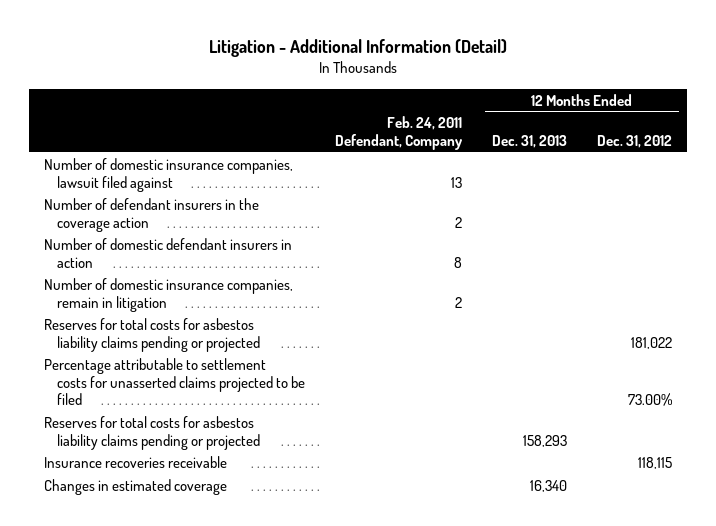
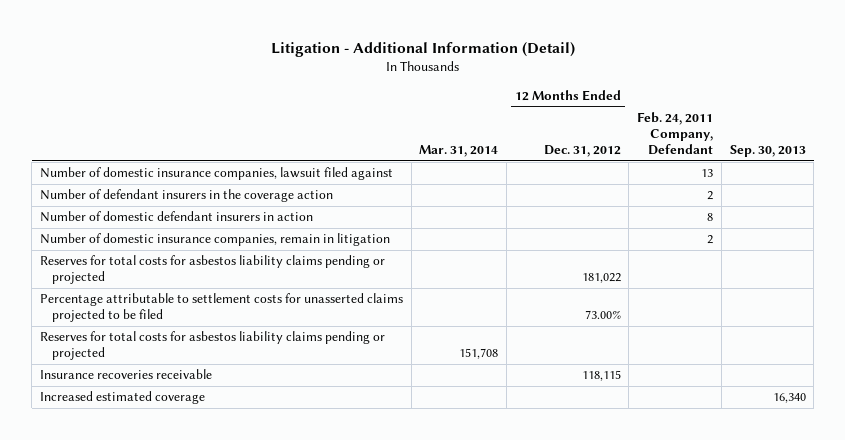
[335,116,464,150] Feb. 24, 2011 Defendant, Company -> none
[492,134,568,148] Dec. 31, 2013 -> none
none -> [419,145,499,158] Mar. 31, 2014
none -> [637,111,714,156] Feb. 24, 2011 Company, Defendant
none -> [729,145,806,158] Sep. 30, 2013
[44,478,228,495] Changes in estimated coverage -> [39,391,205,405] Increased estimated coverage

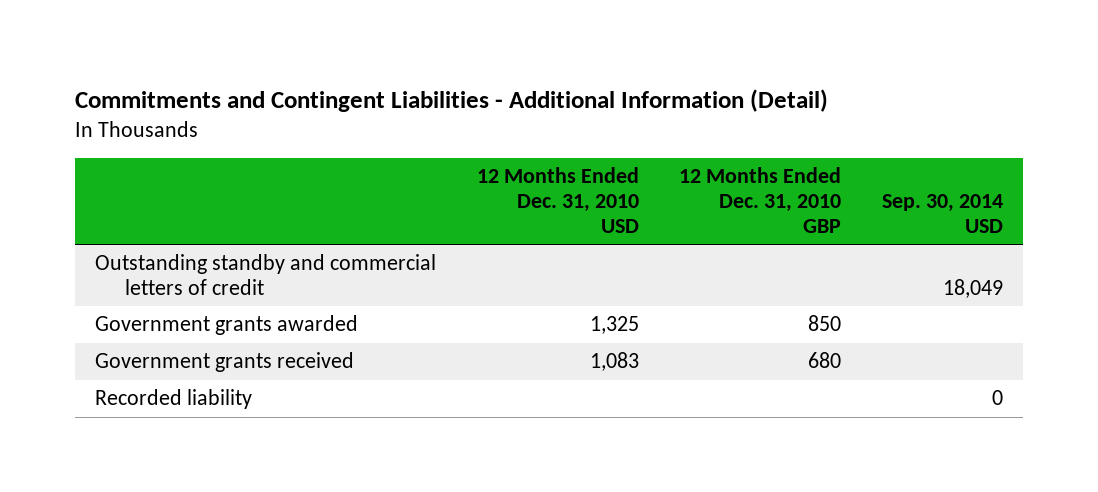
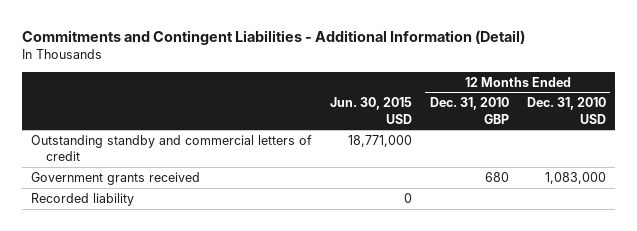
[881,194,1003,233] Sep. 30, 2014 USD -> none
none -> [330,97,413,124] Jun. 30, 2015 USD
[94,315,358,336] Government grants awarded -> none
[589,352,639,372] 1,083 -> [544,171,606,184] 1,083,000

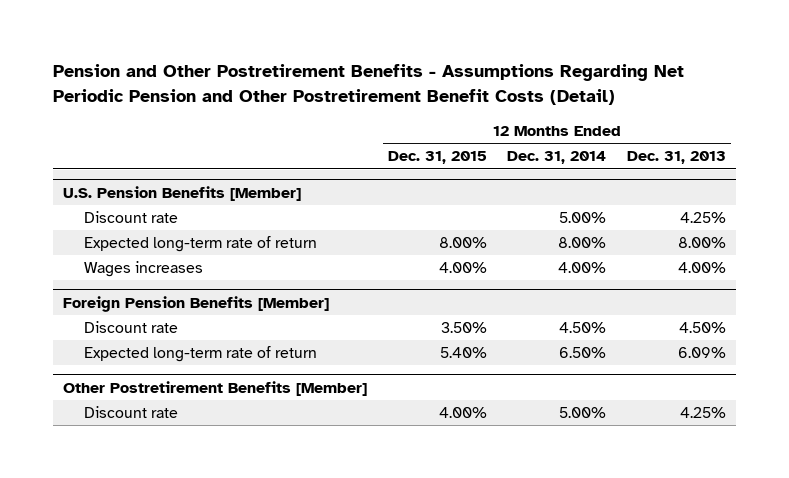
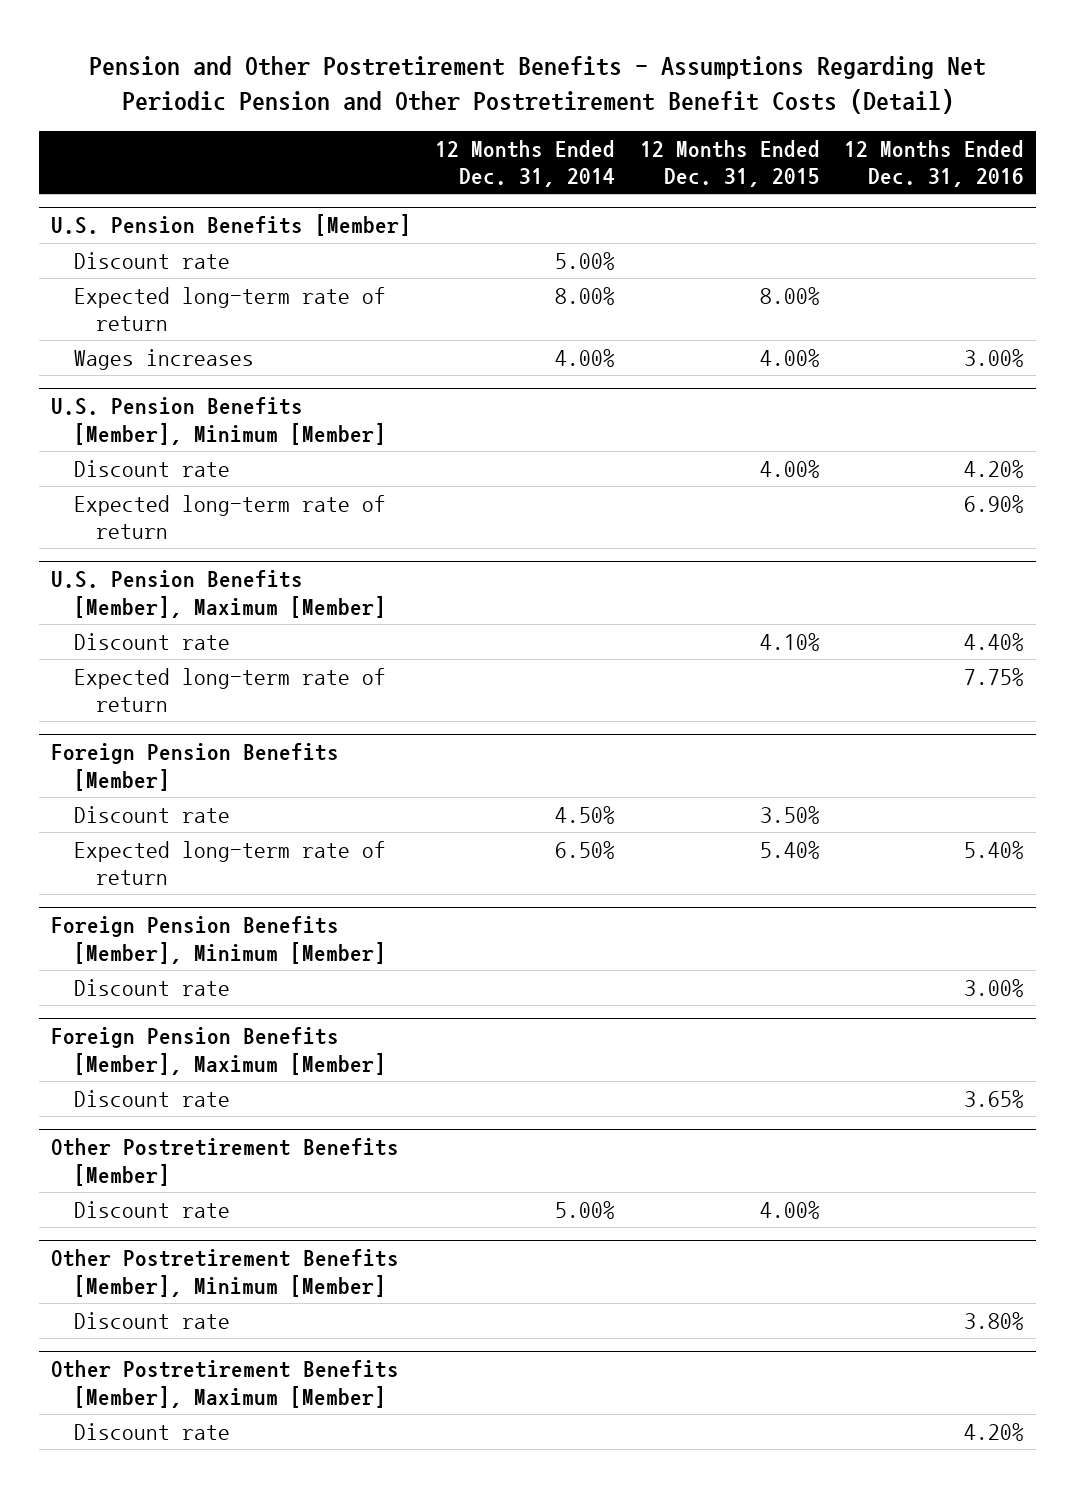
[626,151,726,165] Dec. 31, 2013 -> none
none -> [843,139,1024,187] 12 Months Ended Dec. 31, 2016
none -> [51,397,386,445] U.S. Pension Benefits [Member], Minimum [Member]
none -> [73,459,230,477] Discount rate
none -> [73,494,386,540] Expected long-term rate of return
none -> [51,570,386,618] U.S. Pension Benefits [Member], Maximum [Member]
none -> [73,632,230,650] Discount rate
none -> [73,667,386,713] Expected long-term rate of return
none -> [51,916,386,964] Foreign Pension Benefits [Member], Minimum [Member]
none -> [73,978,230,996] Discount rate
none -> [51,1027,386,1075] Foreign Pension Benefits [Member], Maximum [Member]
none -> [73,1089,230,1107] Discount rate
none -> [51,1249,400,1297] Other Postretirement Benefits [Member], Minimum [Member]
none -> [73,1311,230,1329] Discount rate
none -> [51,1360,400,1408] Other Postretirement Benefits [Member], Maximum [Member]
none -> [73,1422,230,1440] Discount rate

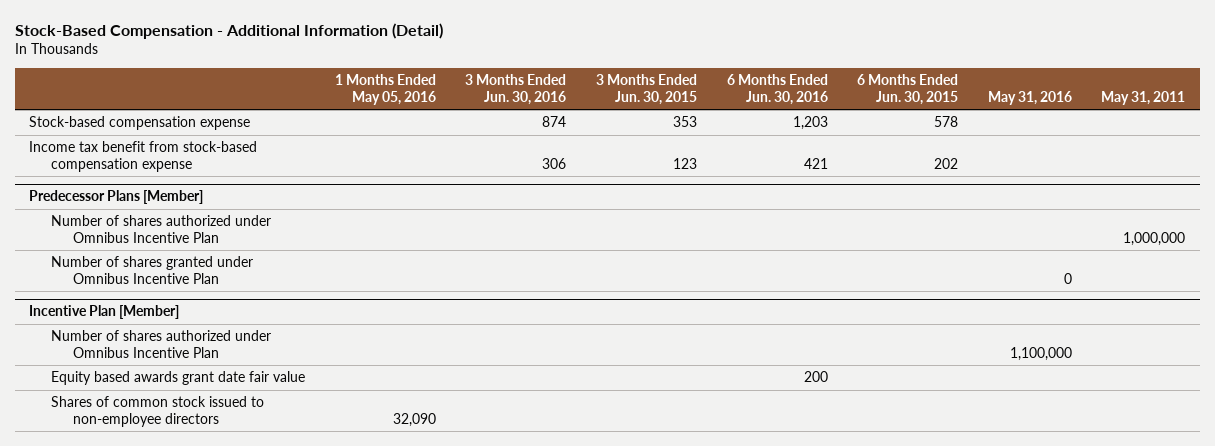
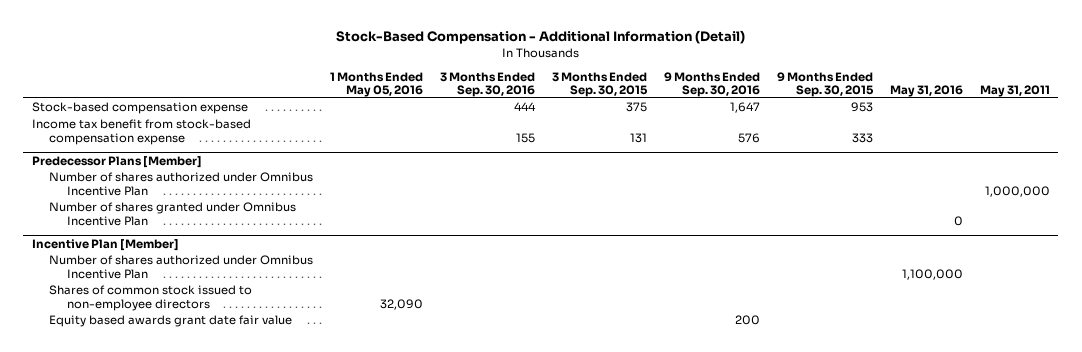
[465,74,567,105] 3 Months Ended Jun. 30, 2016 -> none
[595,74,697,105] 3 Months Ended Jun. 30, 2015 -> none
[726,74,828,105] 6 Months Ended Jun. 30, 2016 -> none
[857,74,959,105] 6 Months Ended Jun. 30, 2015 -> none
none -> [440,71,536,97] 3 Months Ended Sep. 30, 2016
none -> [552,71,649,97] 3 Months Ended Sep. 30, 2015
none -> [663,71,760,97] 9 Months Ended Sep. 30, 2016
none -> [776,71,874,97] 9 Months Ended Sep. 30, 2015
[51,371,306,386] Equity based awards grant date fair value -> [49,315,293,328] Equity based awards grant date fair value

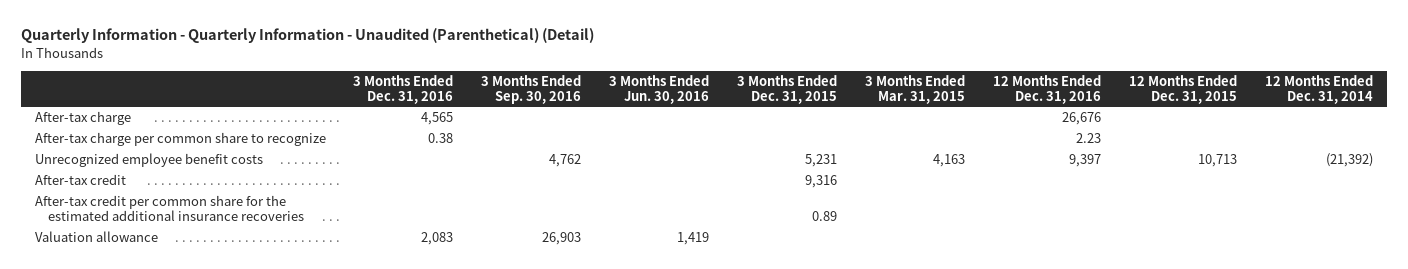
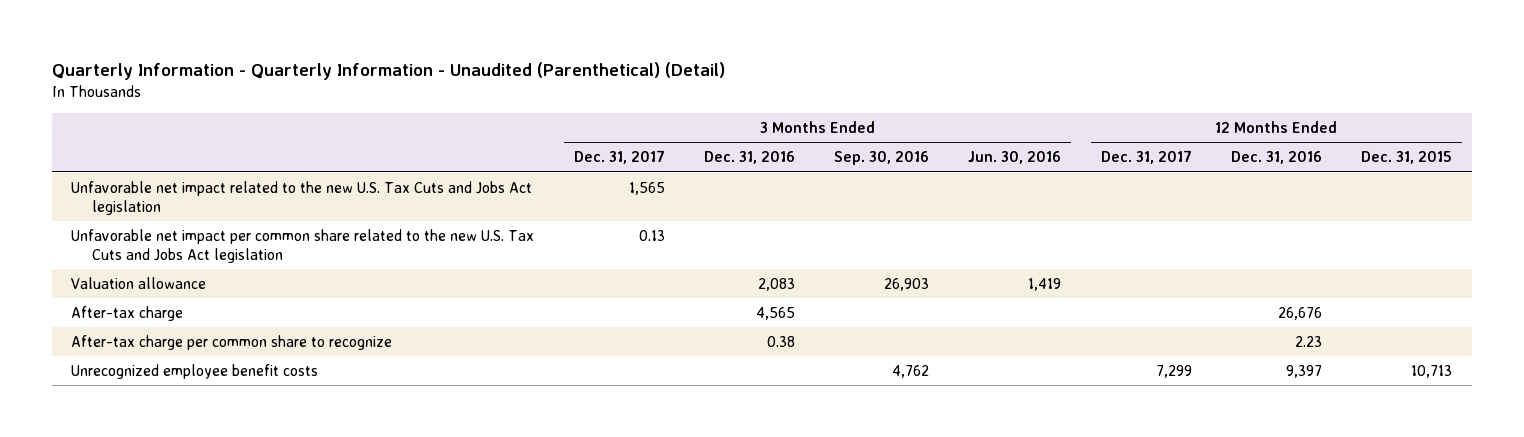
[737,74,838,104] 3 Months Ended Dec. 31, 2015 -> none
[865,74,966,104] 3 Months Ended Mar. 31, 2015 -> none
[1264,74,1373,104] 12 Months Ended Dec. 31, 2014 -> none
none -> [573,150,665,165] Dec. 31, 2017
none -> [1100,150,1192,165] Dec. 31, 2017
none -> [71,181,533,215] Unfavorable net impact related to the new U.S. Tax Cuts and Jobs Act legislation
none -> [71,229,535,263] Unfavorable net impact per common share related to the new U.S. Tax Cuts and Jobs Act legislation
[34,231,158,243] Valuation allowance -> [71,277,207,290] Valuation allowance
[34,174,126,186] After-tax credit -> none
[34,195,304,222] After-tax credit per common share for the estimated additional insurance recoveries -> none

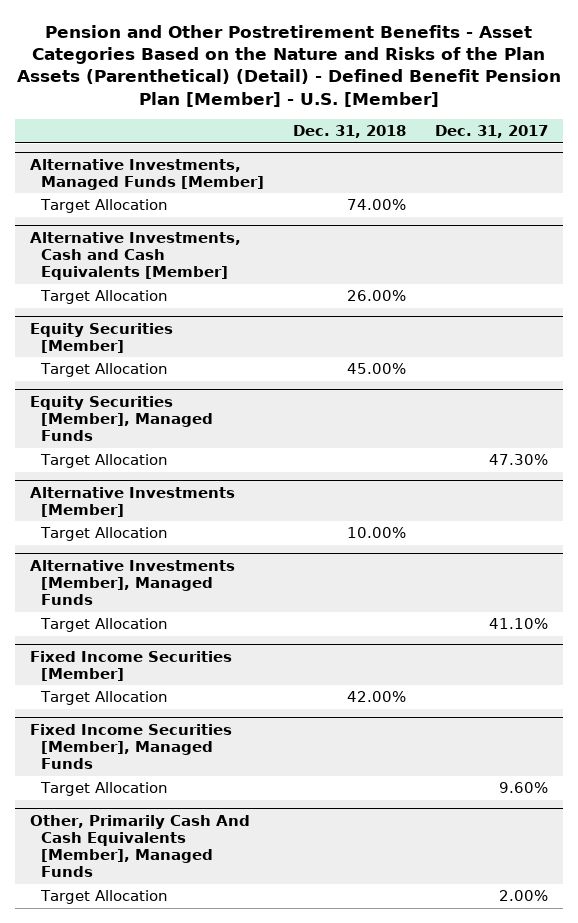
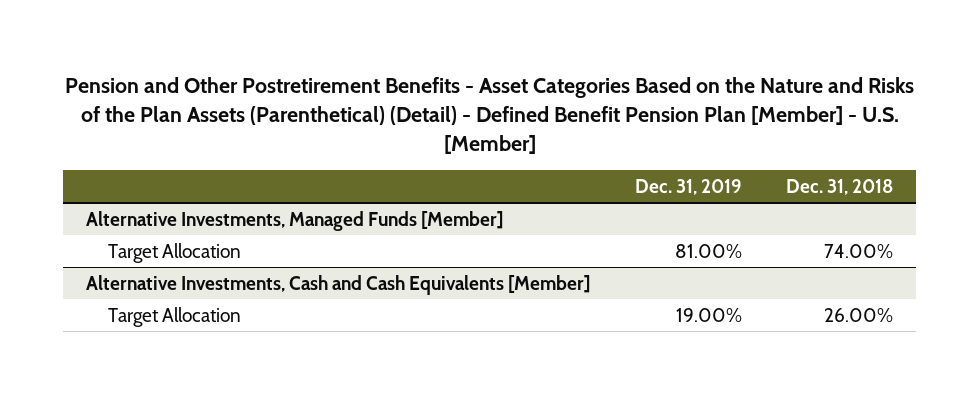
[435,125,549,139] Dec. 31, 2017 -> none
none -> [634,178,742,195] Dec. 31, 2019
[29,322,173,353] Equity Securities [Member] -> none
[40,363,169,378] Target Allocation -> none
[29,395,214,442] Equity Securities [Member], Managed Funds -> none
[40,454,169,469] Target Allocation -> none
[29,486,235,517] Alternative Investments [Member] -> none
[40,527,169,542] Target Allocation -> none
[29,559,235,606] Alternative Investments [Member], Managed Funds -> none
[40,618,169,633] Target Allocation -> none
[29,650,232,681] Fixed Income Securities [Member] -> none
[40,691,169,706] Target Allocation -> none
[29,723,232,770] Fixed Income Securities [Member], Managed Funds -> none
[40,782,169,797] Target Allocation -> none
[29,814,250,878] Other, Primarily Cash And Cash Equivalents [Member], Managed Funds -> none
[40,890,169,905] Target Allocation -> none

